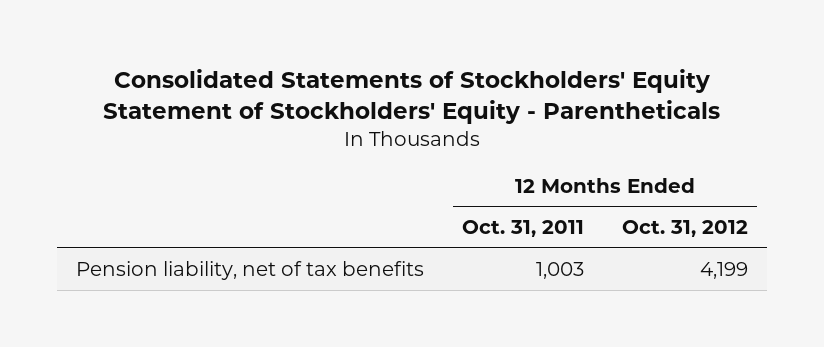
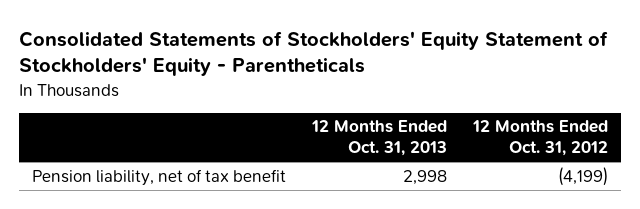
[462,220,585,238] Oct. 31, 2011 -> none
none -> [311,120,448,157] 12 Months Ended Oct. 31, 2013
[76,261,425,281] Pension liability, net of tax benefits -> [32,168,287,186] Pension liability, net of tax benefit
[699,262,748,280] 4,199 -> [558,166,609,186] (4,199)

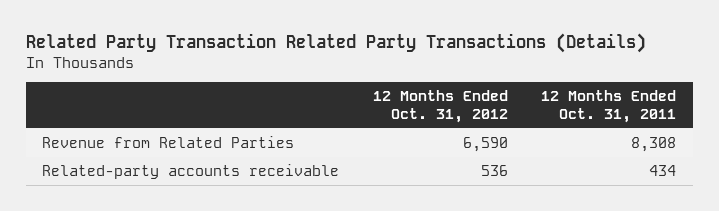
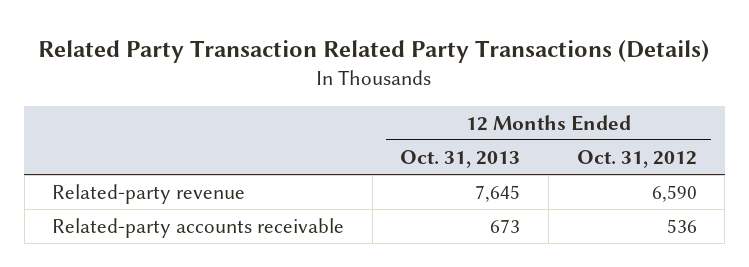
[541,90,677,123] 12 Months Ended Oct. 31, 2011 -> none
none -> [400,149,521,168] Oct. 31, 2013
[42,136,295,149] Revenue from Related Parties -> [52,183,246,204] Related-party revenue

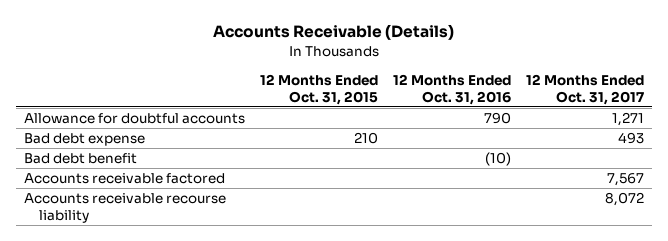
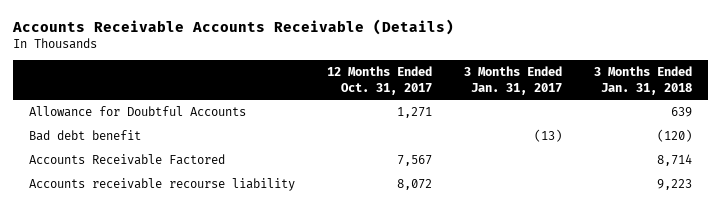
[213,24,455,41] Accounts Receivable (Details) -> [12,19,455,36] Accounts Receivable Accounts Receivable (Details)
[259,73,378,105] 12 Months Ended Oct. 31, 2015 -> none
[393,73,512,105] 12 Months Ended Oct. 31, 2016 -> none
none -> [464,66,563,95] 3 Months Ended Jan. 31, 2017
none -> [593,66,692,95] 3 Months Ended Jan. 31, 2018
[23,133,145,147] Bad debt expense -> none
[23,113,245,125] Allowance for doubtful accounts -> [29,106,247,118] Allowance for Doubtful Accounts
[23,173,225,185] Accounts receivable factored -> [29,154,226,166] Accounts Receivable Factored

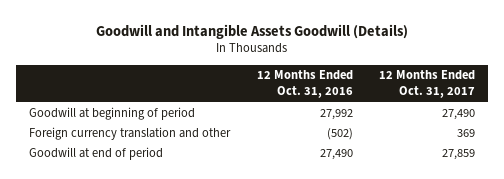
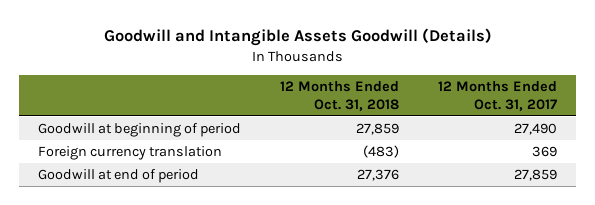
[256,70,353,99] 12 Months Ended Oct. 31, 2016 -> none
none -> [280,80,400,111] 12 Months Ended Oct. 31, 2018
[29,127,232,141] Foreign currency translation and other -> [38,146,223,161] Foreign currency translation

